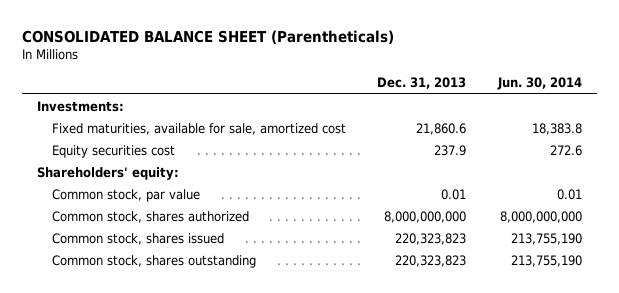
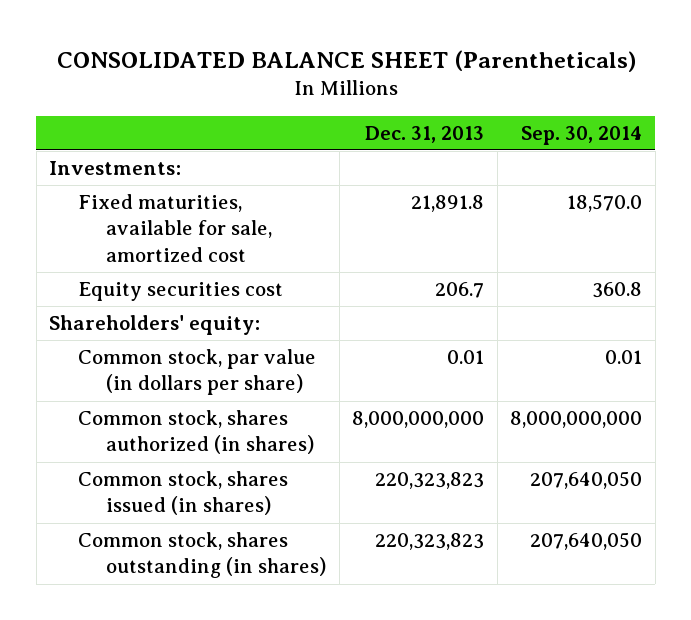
[496,77,582,91] Jun. 30, 2014 -> none
none -> [521,125,643,145] Sep. 30, 2014
[416,122,467,135] 21,860.6 -> [411,195,485,213] 21,891.8
[434,144,467,156] 237.9 -> [435,282,485,299] 206.7
[51,188,200,202] Common stock, par value -> [77,349,316,396] Common stock, par value (in dollars per share)
[51,210,249,223] Common stock, shares authorized -> [77,410,315,455] Common stock, shares authorized (in shares)
[51,232,224,245] Common stock, shares issued -> [77,471,288,516] Common stock, shares issued (in shares)
[51,254,256,268] Common stock, shares outstanding -> [77,532,327,579] Common stock, shares outstanding (in shares)

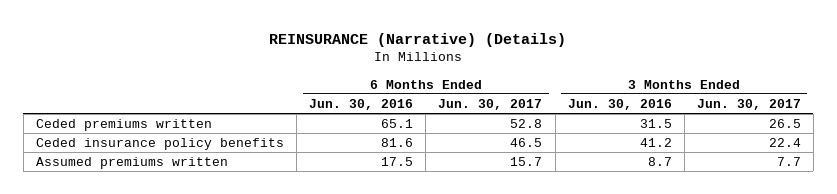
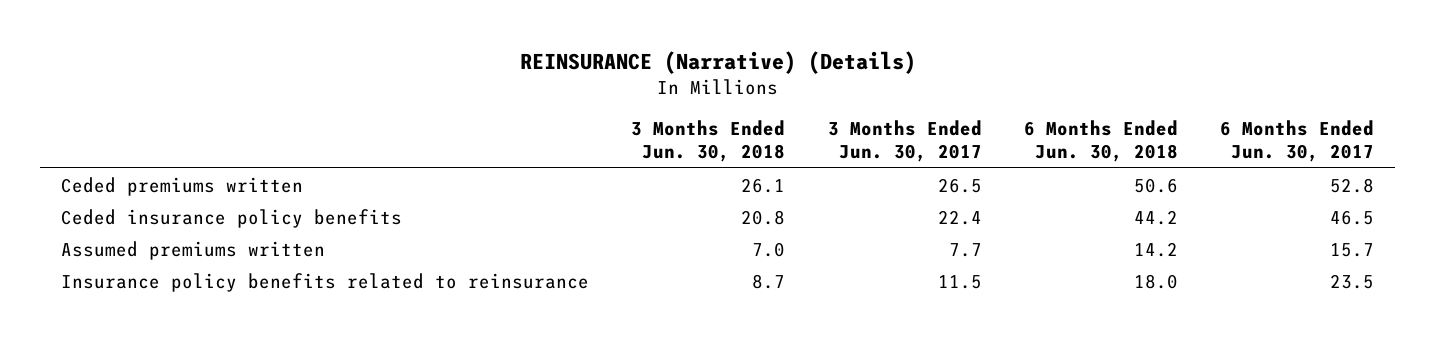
[309,99,414,111] Jun. 30, 2016 -> none
[567,99,672,111] Jun. 30, 2016 -> none
none -> [631,119,786,163] 3 Months Ended Jun. 30, 2018
none -> [1023,119,1178,163] 6 Months Ended Jun. 30, 2018
none -> [60,272,589,292] Insurance policy benefits related to reinsurance

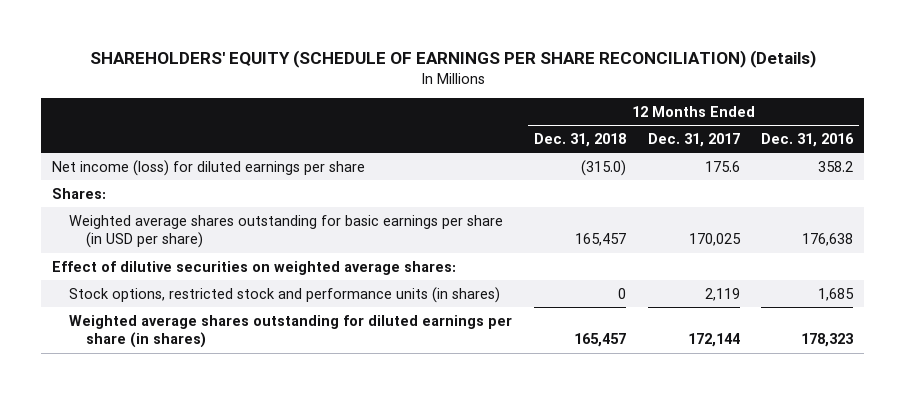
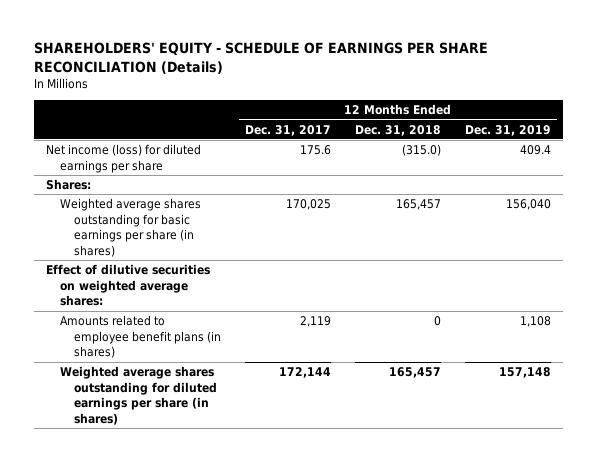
[89,50,816,69] SHAREHOLDERS' EQUITY (SCHEDULE OF EARNINGS PER SHARE RECONCILIATION) (Details) -> [33,41,488,74] SHAREHOLDERS' EQUITY - SCHEDULE OF EARNINGS PER SHARE RECONCILIATION (Details)
[761,132,855,147] Dec. 31, 2016 -> none
none -> [465,124,552,136] Dec. 31, 2019
[69,214,504,249] Weighted average shares outstanding for basic earnings per share (in USD per share) -> [59,198,201,258] Weighted average shares outstanding for basic earnings per share (in shares)
[69,286,501,303] Stock options, restricted stock and performance units (in shares) -> [59,315,222,359] Amounts related to employee benefit plans (in shares)

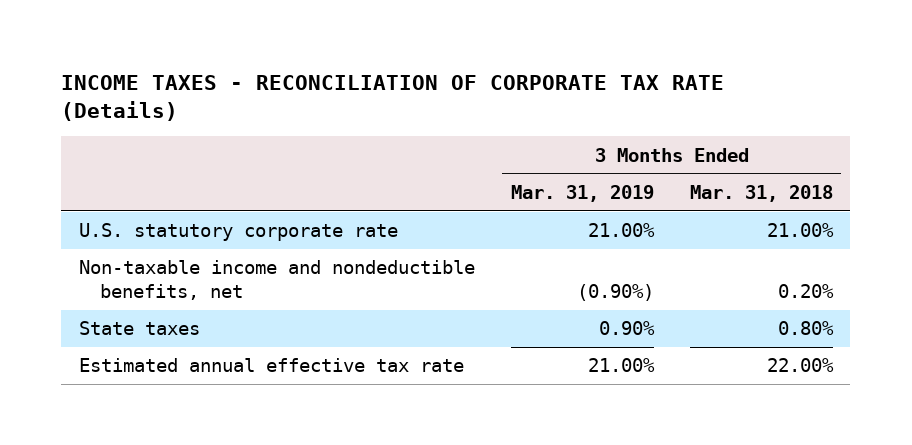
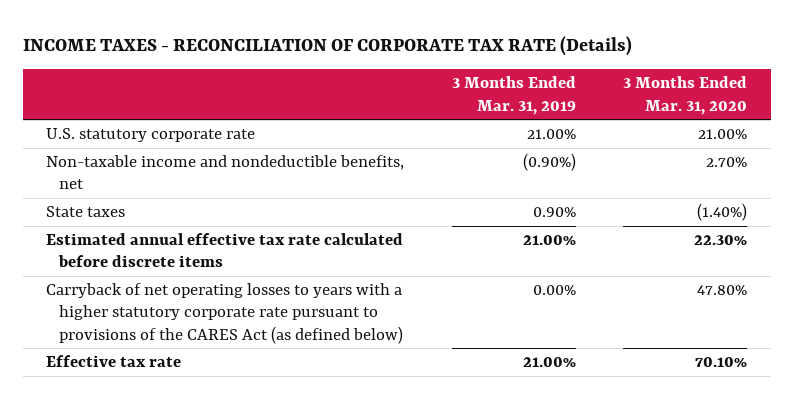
[689,184,833,202] Mar. 31, 2018 -> none
none -> [623,76,748,115] 3 Months Ended Mar. 31, 2020
none -> [46,233,404,268] Estimated annual effective tax rate calculated before discrete items
none -> [46,283,404,344] Carryback of net operating losses to years with a higher statutory corporate rate pursuant to provisions of the CARES Act (as defined below)
[79,358,465,373] Estimated annual effective tax rate -> [46,355,182,368] Effective tax rate

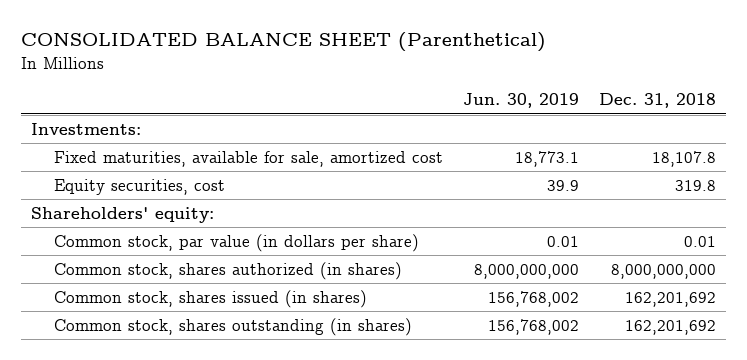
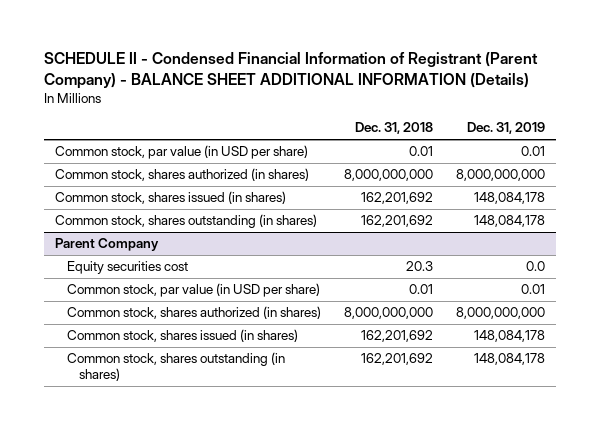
[20,32,546,53] CONSOLIDATED BALANCE SHEET (Parenthetical) -> [43,52,538,89] SCHEDULE II - Condensed Financial Information of Registrant (Parent Company) - BALANCE SHEET ADDITIONAL INFORMATION (Details)
[463,93,580,109] Jun. 30, 2019 -> none
none -> [466,122,545,135] Dec. 31, 2019
[30,122,141,135] Investments: -> none
[54,150,444,167] Fixed maturities, available for sale, amortized cost -> none
[54,178,226,195] Equity securities, cost -> none
[30,206,214,223] Shareholders' equity: -> none
[54,233,420,252] Common stock, par value (in dollars per share) -> [55,145,309,160] Common stock, par value (in USD per share)
none -> [55,238,160,252] Parent Company
none -> [67,261,189,275] Equity securities cost
none -> [67,283,321,298] Common stock, par value (in USD per share)
none -> [67,306,322,320] Common stock, shares authorized (in shares)
none -> [67,329,299,343] Common stock, shares issued (in shares)
none -> [67,352,286,382] Common stock, shares outstanding (in shares)

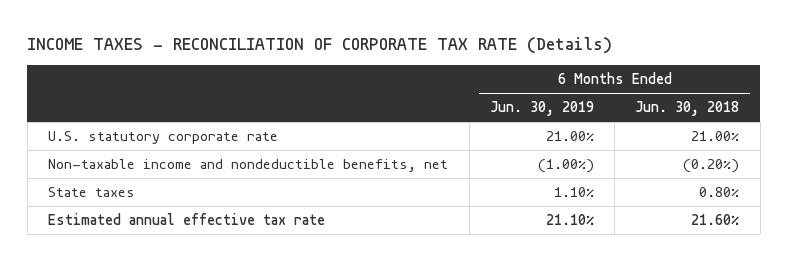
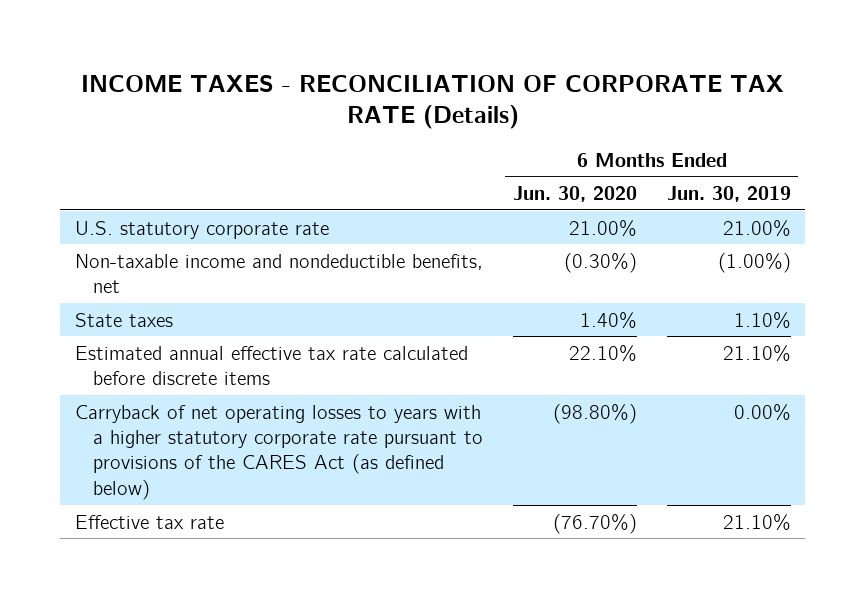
[635,101,740,117] Jun. 30, 2018 -> none
none -> [512,186,637,203] Jun. 30, 2020
none -> [75,345,469,386] Estimated annual effective tax rate calculated before discrete items
none -> [75,404,484,500] Carryback of net operating losses to years with a higher statutory corporate rate pursuant to provisions of the CARES Act (as defined below)
[48,213,326,226] Estimated annual effective tax rate -> [75,514,225,529] Effective tax rate

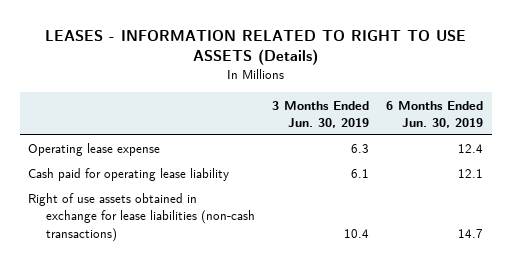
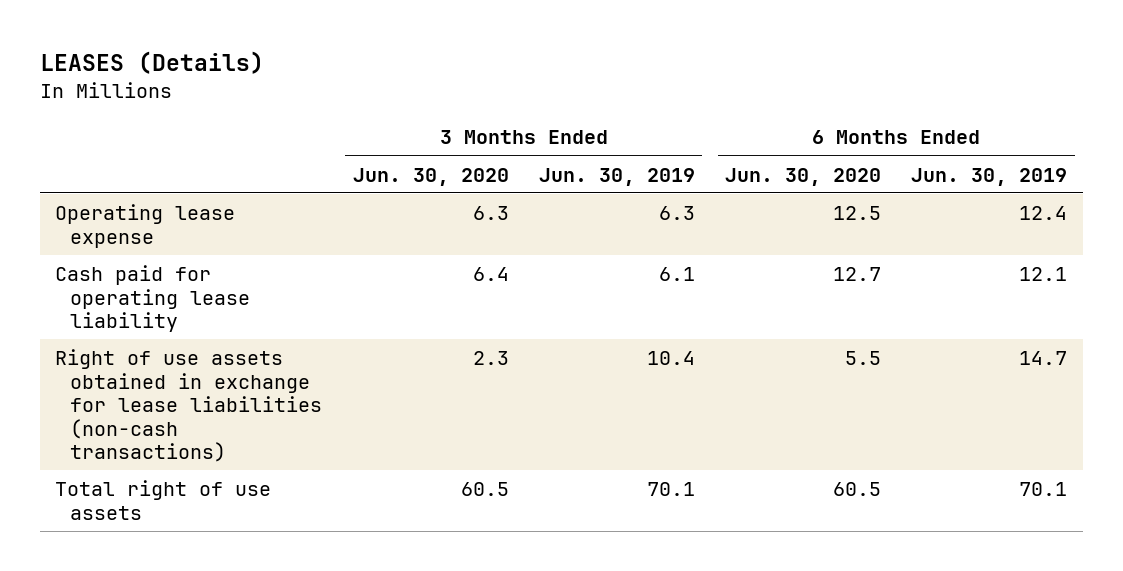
[44,29,466,66] LEASES - INFORMATION RELATED TO RIGHT TO USE ASSETS (Details) -> [40,51,265,75] LEASES (Details)
none -> [352,167,509,186] Jun. 30, 2020
none -> [725,167,882,186] Jun. 30, 2020
none -> [55,479,272,520] Total right of use assets

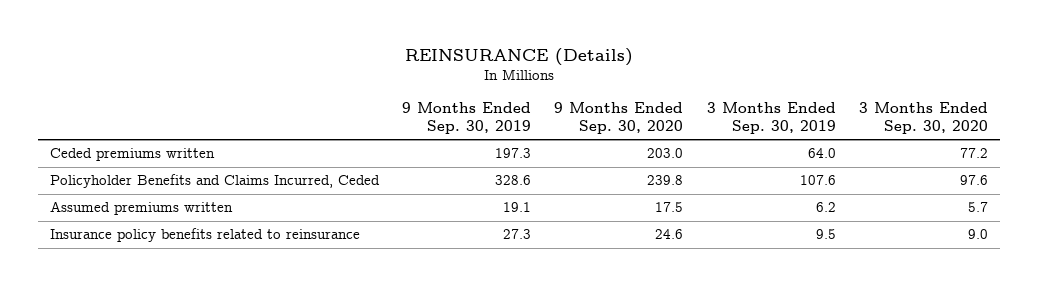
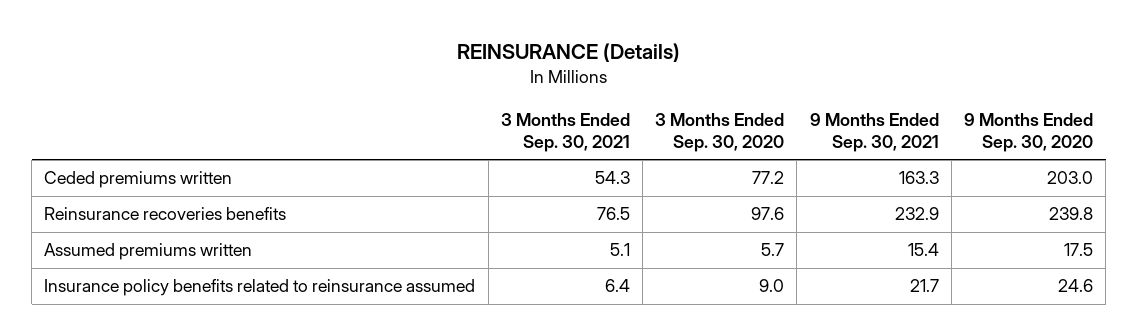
[402,102,532,134] 9 Months Ended Sep. 30, 2019 -> none
[706,102,836,134] 3 Months Ended Sep. 30, 2019 -> none
none -> [500,112,630,152] 3 Months Ended Sep. 30, 2021
none -> [809,112,939,152] 9 Months Ended Sep. 30, 2021
[49,174,380,189] Policyholder Benefits and Claims Incurred, Ceded -> [44,207,287,221] Reinsurance recoveries benefits
[49,228,360,243] Insurance policy benefits related to reinsurance -> [44,279,476,297] Insurance policy benefits related to reinsurance assumed

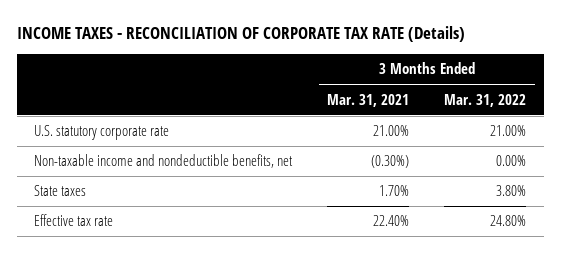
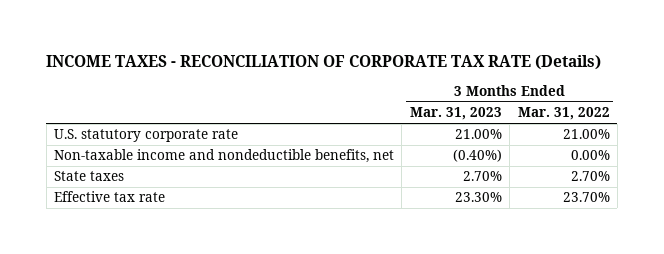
[327,93,410,107] Mar. 31, 2021 -> none
none -> [409,107,502,121] Mar. 31, 2023
[496,185,527,197] 3.80% -> [570,171,610,182] 2.70%
[490,215,527,227] 24.80% -> [562,192,610,203] 23.70%

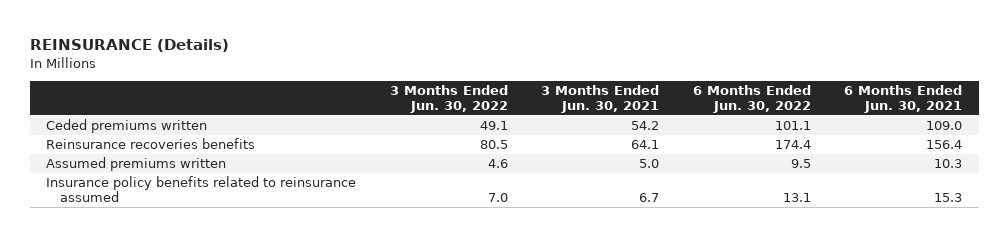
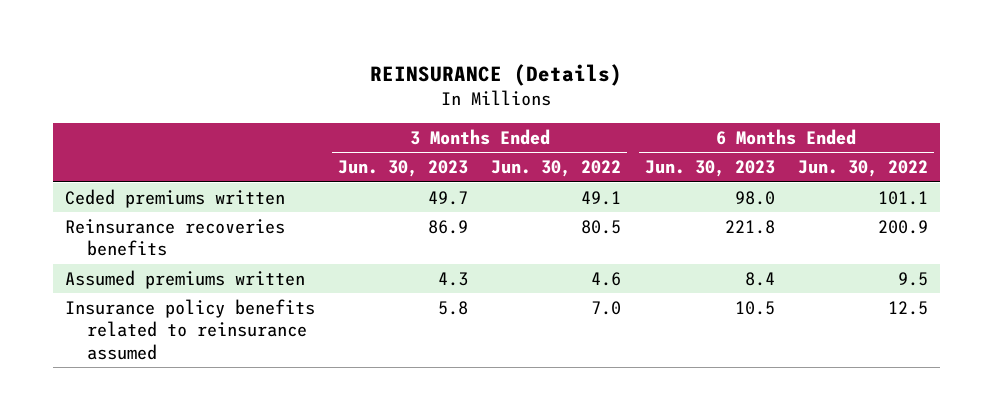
[541,84,660,113] 3 Months Ended Jun. 30, 2021 -> none
[843,84,962,113] 6 Months Ended Jun. 30, 2021 -> none
none -> [338,160,469,178] Jun. 30, 2023
none -> [644,160,775,178] Jun. 30, 2023
[774,140,811,150] 174.4 -> [878,219,929,234] 200.9
[782,193,811,203] 13.1 -> [888,300,929,315] 12.5

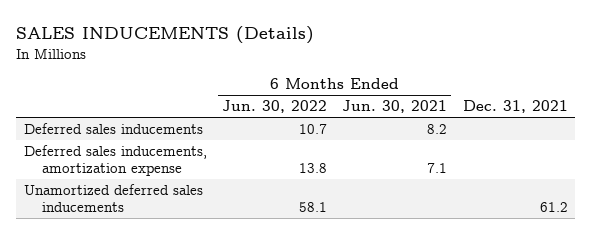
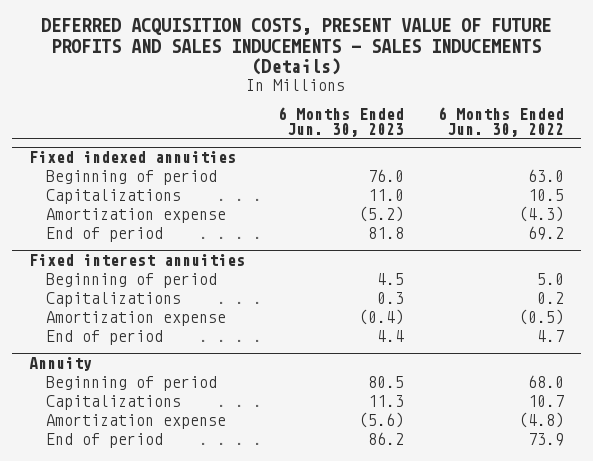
[16,25,315,44] SALES INDUCEMENTS (Details) -> [41,18,552,76] DEFERRED ACQUISITION COSTS, PRESENT VALUE OF FUTURE PROFITS AND SALES INDUCEMENTS - SALES INDUCEMENTS (Details)
[342,100,448,114] Jun. 30, 2021 -> none
[462,100,568,114] Dec. 31, 2021 -> none
none -> [278,106,405,138] 6 Months Ended Jun. 30, 2023
[23,122,203,134] Deferred sales inducements -> none
[23,183,203,213] Unamortized deferred sales inducements -> none
none -> [28,151,236,164] Fixed indexed annuities
none -> [46,170,218,186] Beginning of period
none -> [46,189,182,205] Capitalizations
[23,144,207,177] Deferred sales inducements, amortization expense -> [46,208,227,224] Amortization expense
[299,163,328,174] 13.8 -> [519,206,565,223] (4.3)
none -> [46,227,164,243] End of period
none -> [28,254,245,267] Fixed interest annuities
none -> [46,273,218,289] Beginning of period
none -> [46,292,182,308] Capitalizations
none -> [46,311,227,327] Amortization expense
none -> [46,330,164,346] End of period
none -> [28,357,92,372] Annuity
none -> [46,376,218,392] Beginning of period
none -> [46,395,182,411] Capitalizations
none -> [46,414,227,430] Amortization expense
none -> [46,433,164,449] End of period

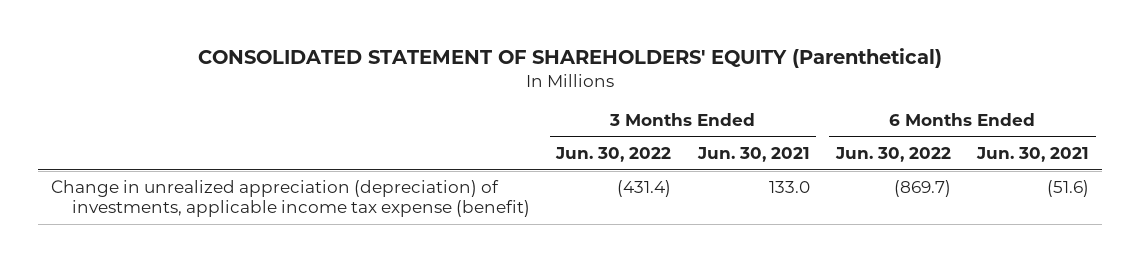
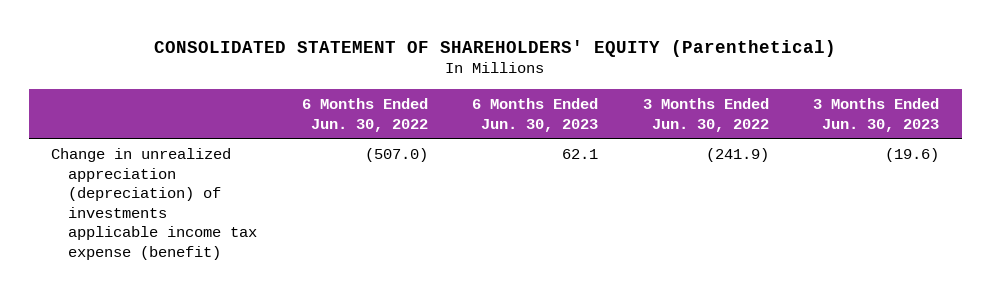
[696,147,810,163] Jun. 30, 2021 -> none
[976,147,1090,163] Jun. 30, 2021 -> none
none -> [472,97,599,132] 6 Months Ended Jun. 30, 2023
none -> [813,97,940,132] 3 Months Ended Jun. 30, 2023
[51,180,530,218] Change in unrealized appreciation (depreciation) of investments, applicable income tax expense (benefit) -> [50,148,258,261] Change in unrealized appreciation (depreciation) of investments applicable income tax expense (benefit)
[617,180,672,198] (431.4) -> [705,148,769,163] (241.9)
[893,180,951,198] (869.7) -> [364,148,428,163] (507.0)

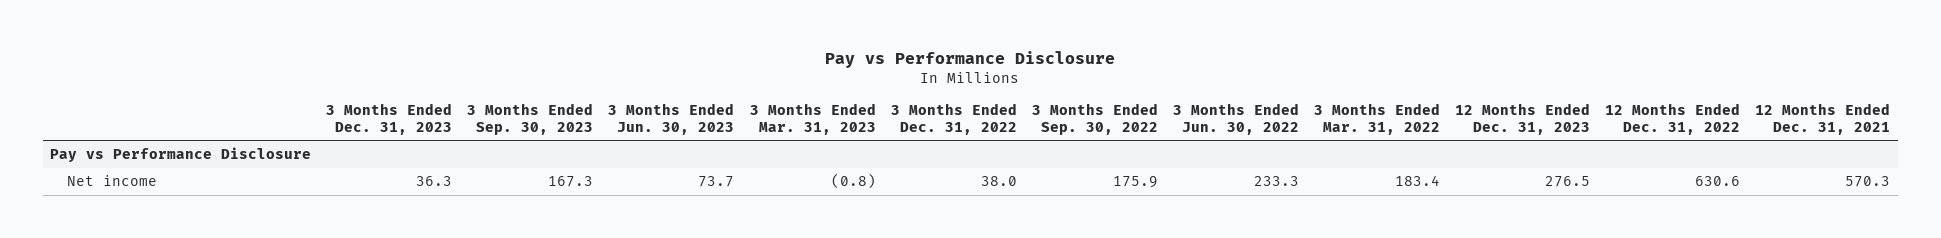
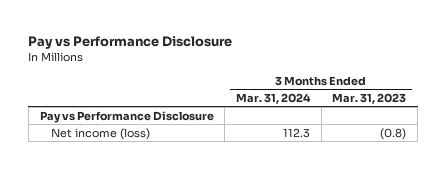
[326,103,453,135] 3 Months Ended Dec. 31, 2023 -> none
[467,103,594,135] 3 Months Ended Sep. 30, 2023 -> none
[608,103,735,135] 3 Months Ended Jun. 30, 2023 -> none
[890,103,1017,135] 3 Months Ended Dec. 31, 2022 -> none
[1031,103,1158,135] 3 Months Ended Sep. 30, 2022 -> none
[1172,103,1299,135] 3 Months Ended Jun. 30, 2022 -> none
[1314,103,1441,135] 3 Months Ended Mar. 31, 2022 -> none
[1455,103,1591,135] 12 Months Ended Dec. 31, 2023 -> none
[1605,103,1741,135] 12 Months Ended Dec. 31, 2022 -> none
[1755,103,1891,135] 12 Months Ended Dec. 31, 2021 -> none
none -> [235,92,311,104] Mar. 31, 2024
[67,175,158,187] Net income -> [51,127,151,140] Net income (loss)

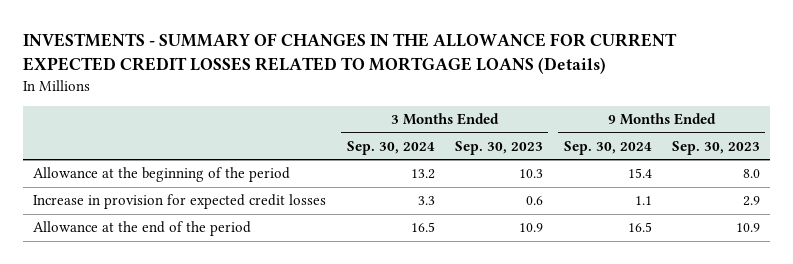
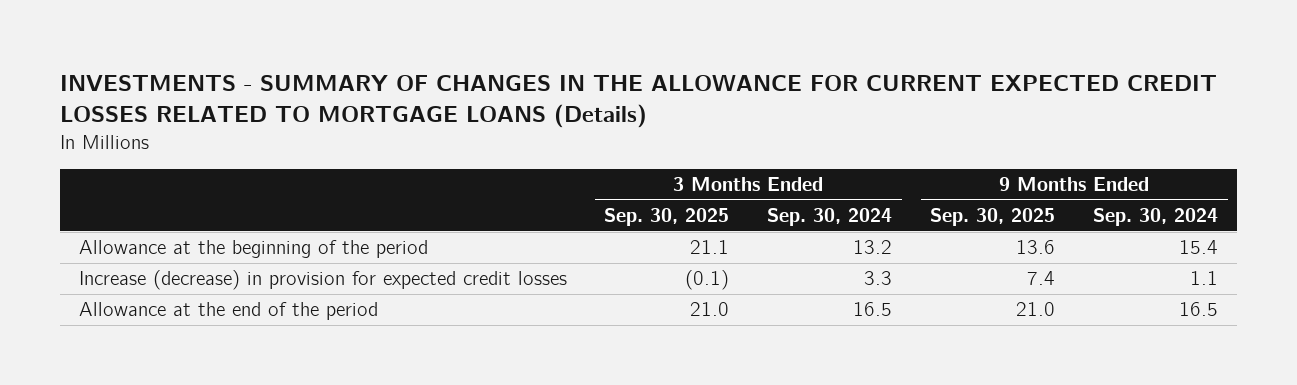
[455,140,544,155] Sep. 30, 2023 -> none
[672,140,761,155] Sep. 30, 2023 -> none
none -> [604,208,730,227] Sep. 30, 2025
none -> [930,208,1056,227] Sep. 30, 2025
[33,194,327,210] Increase in provision for expected credit losses -> [78,270,567,291] Increase (decrease) in provision for expected credit losses

